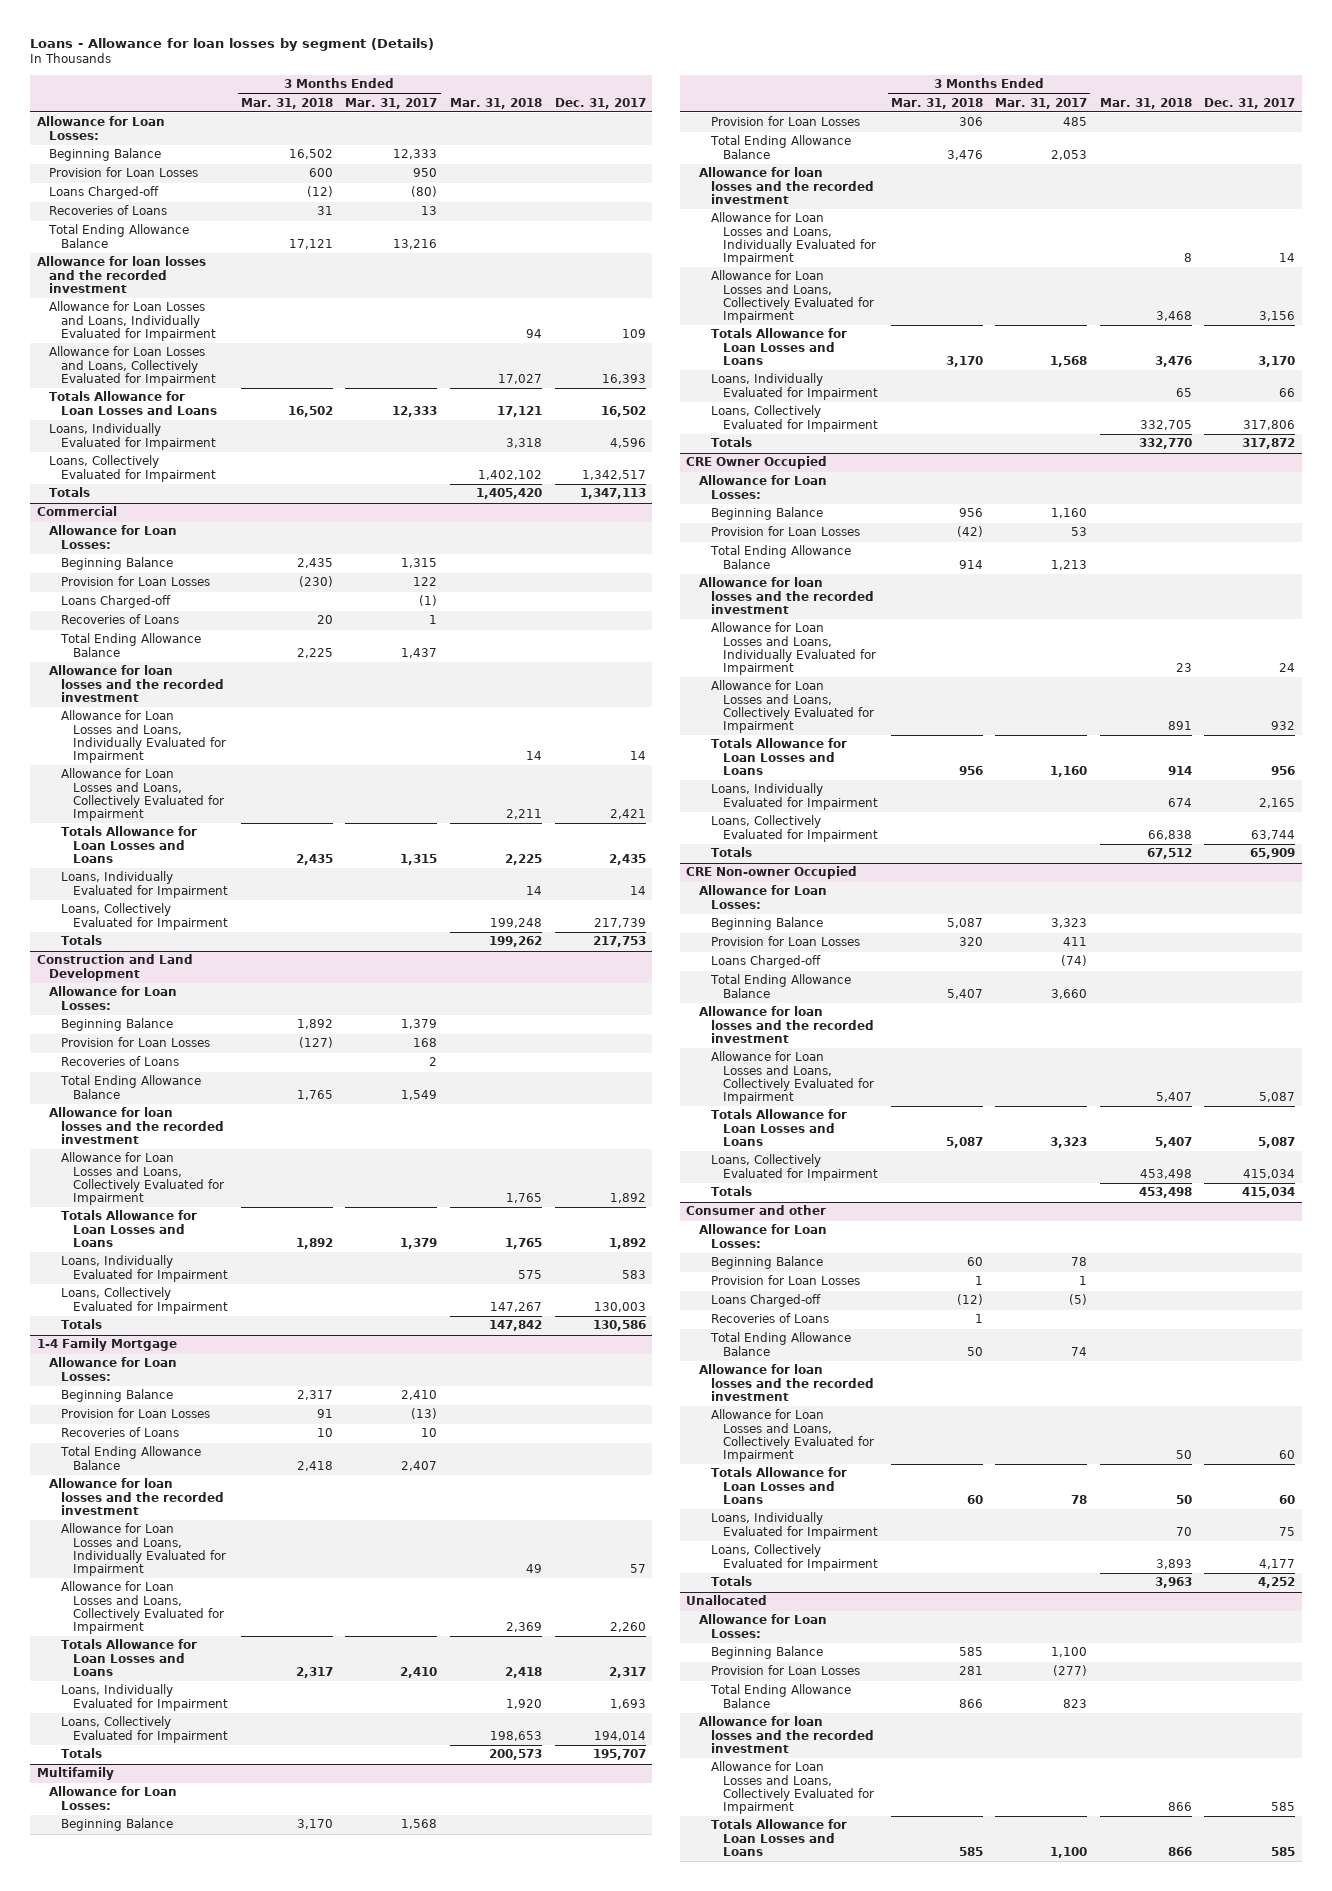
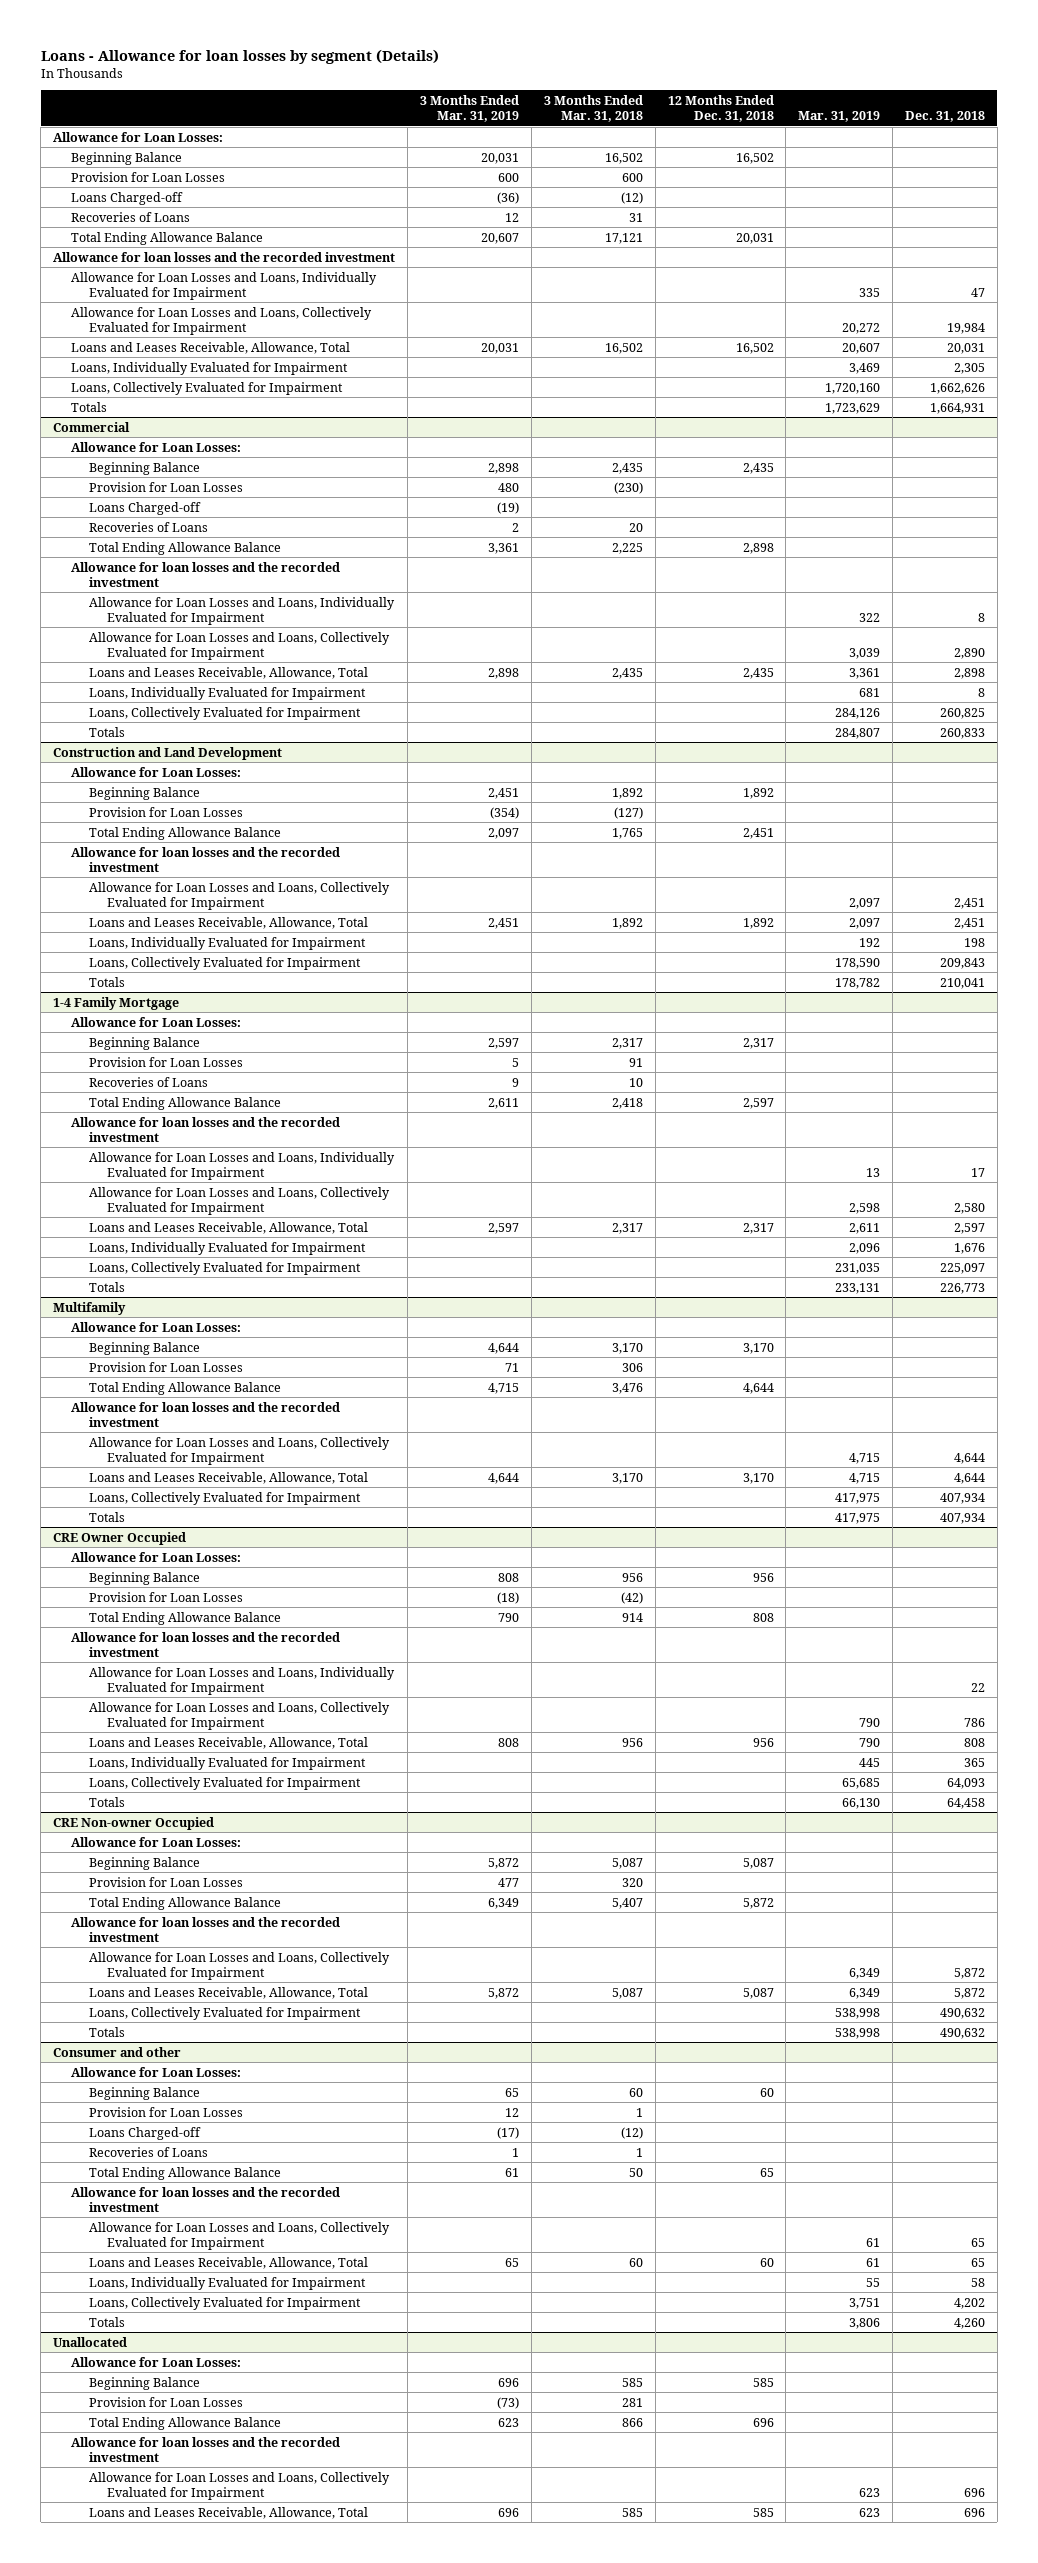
[345,97,438,109] Mar. 31, 2017 -> none
[449,97,542,109] Mar. 31, 2018 -> none
[554,97,646,109] Dec. 31, 2017 -> none
none -> [420,95,520,122] 3 Months Ended Mar. 31, 2019
none -> [667,95,774,122] 12 Months Ended Dec. 31, 2018
none -> [798,110,881,122] Mar. 31, 2019
none -> [905,110,986,122] Dec. 31, 2018
[48,391,218,415] Totals Allowance for Loan Losses and Loans -> [71,341,351,354] Loans and Leases Receivable, Allowance, Total
[61,826,198,863] Totals Allowance for Loan Losses and Loans -> [88,666,368,679] Loans and Leases Receivable, Allowance, Total
[61,1056,180,1067] Recoveries of Loans -> none
[61,1210,198,1247] Totals Allowance for Loan Losses and Loans -> [88,916,368,929] Loans and Leases Receivable, Allowance, Total
[61,1639,198,1676] Totals Allowance for Loan Losses and Loans -> [88,1221,368,1234] Loans and Leases Receivable, Allowance, Total
[710,212,877,266] Allowance for Loan Losses and Loans, Individually Evaluated for Impairment -> none
[710,373,879,400] Loans, Individually Evaluated for Impairment -> none
[710,328,847,365] Totals Allowance for Loan Losses and Loans -> [88,1471,368,1484] Loans and Leases Receivable, Allowance, Total
[710,738,847,775] Totals Allowance for Loan Losses and Loans -> [88,1736,368,1749] Loans and Leases Receivable, Allowance, Total
[710,955,821,969] Loans Charged-off -> none
[710,1109,847,1146] Totals Allowance for Loan Losses and Loans -> [88,1986,368,1999] Loans and Leases Receivable, Allowance, Total
[710,1467,847,1504] Totals Allowance for Loan Losses and Loans -> [88,2256,368,2269] Loans and Leases Receivable, Allowance, Total
[710,1819,847,1856] Totals Allowance for Loan Losses and Loans -> [88,2506,368,2519] Loans and Leases Receivable, Allowance, Total

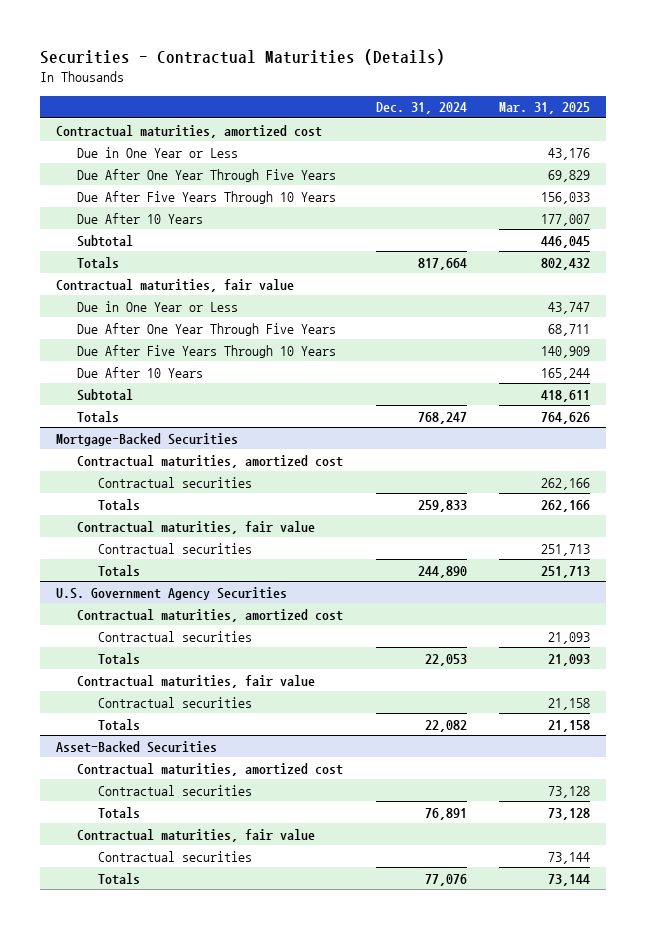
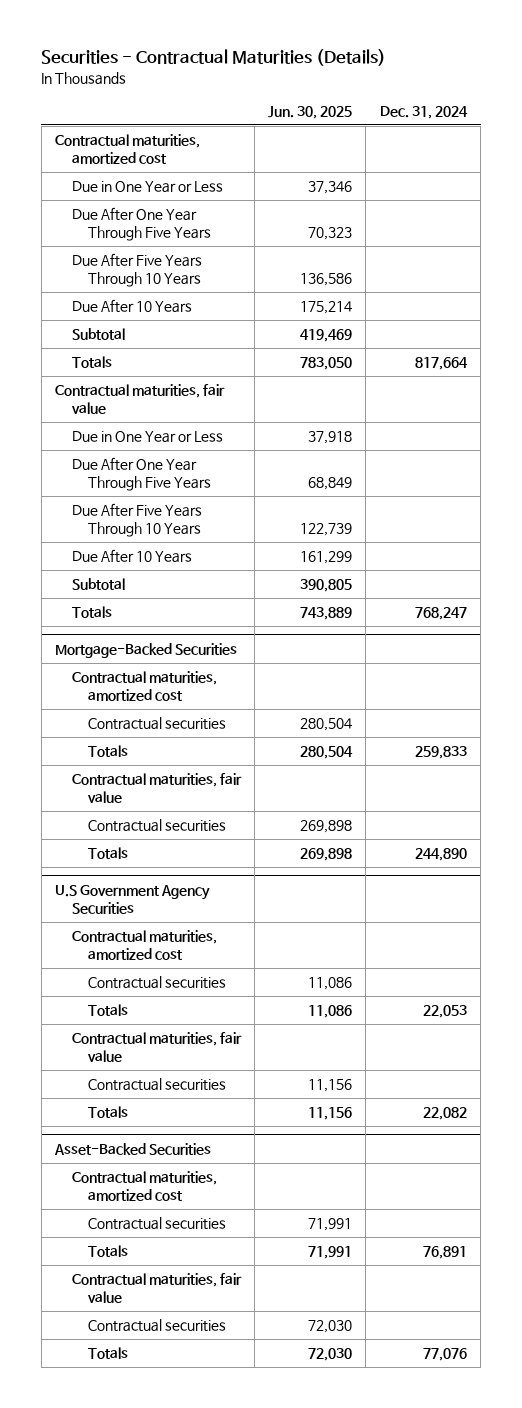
[498,102,590,115] Mar. 31, 2025 -> none
none -> [268,105,353,119] Jun. 30, 2025
[56,586,288,600] U.S. Government Agency Securities -> [55,885,211,915] U.S Government Agency Securities

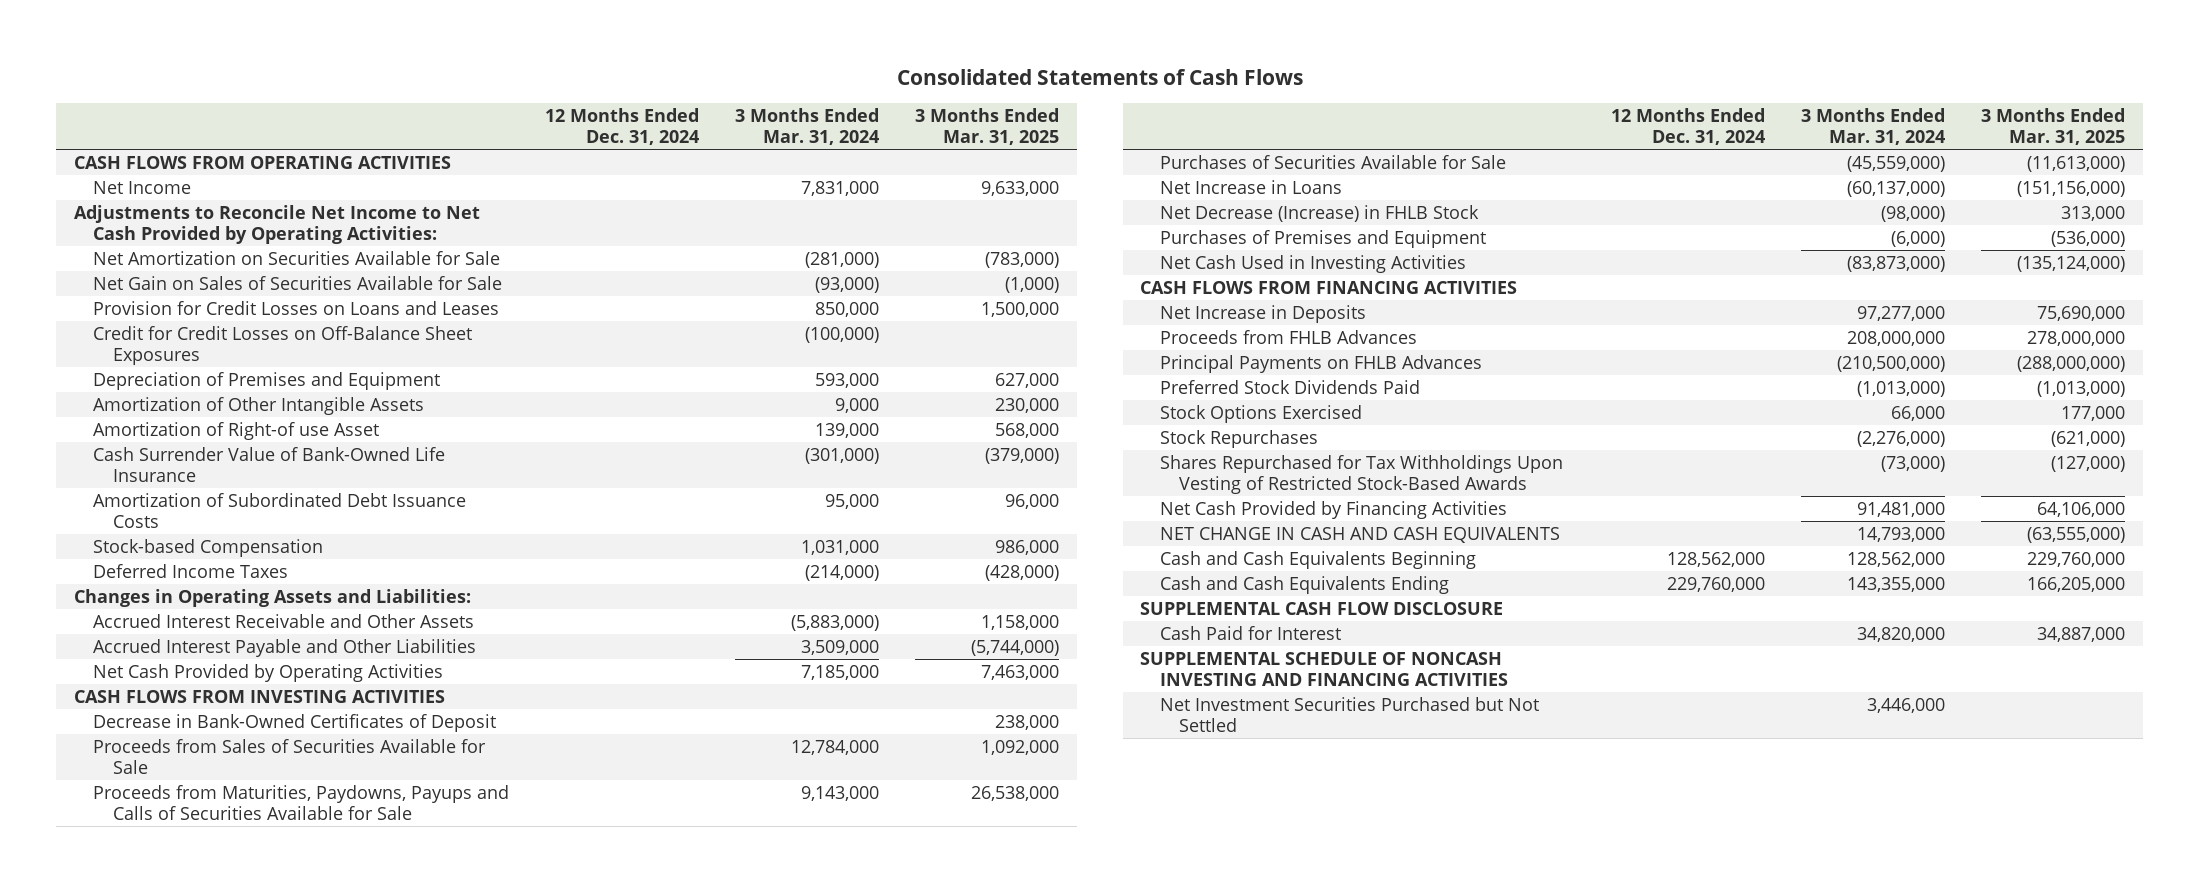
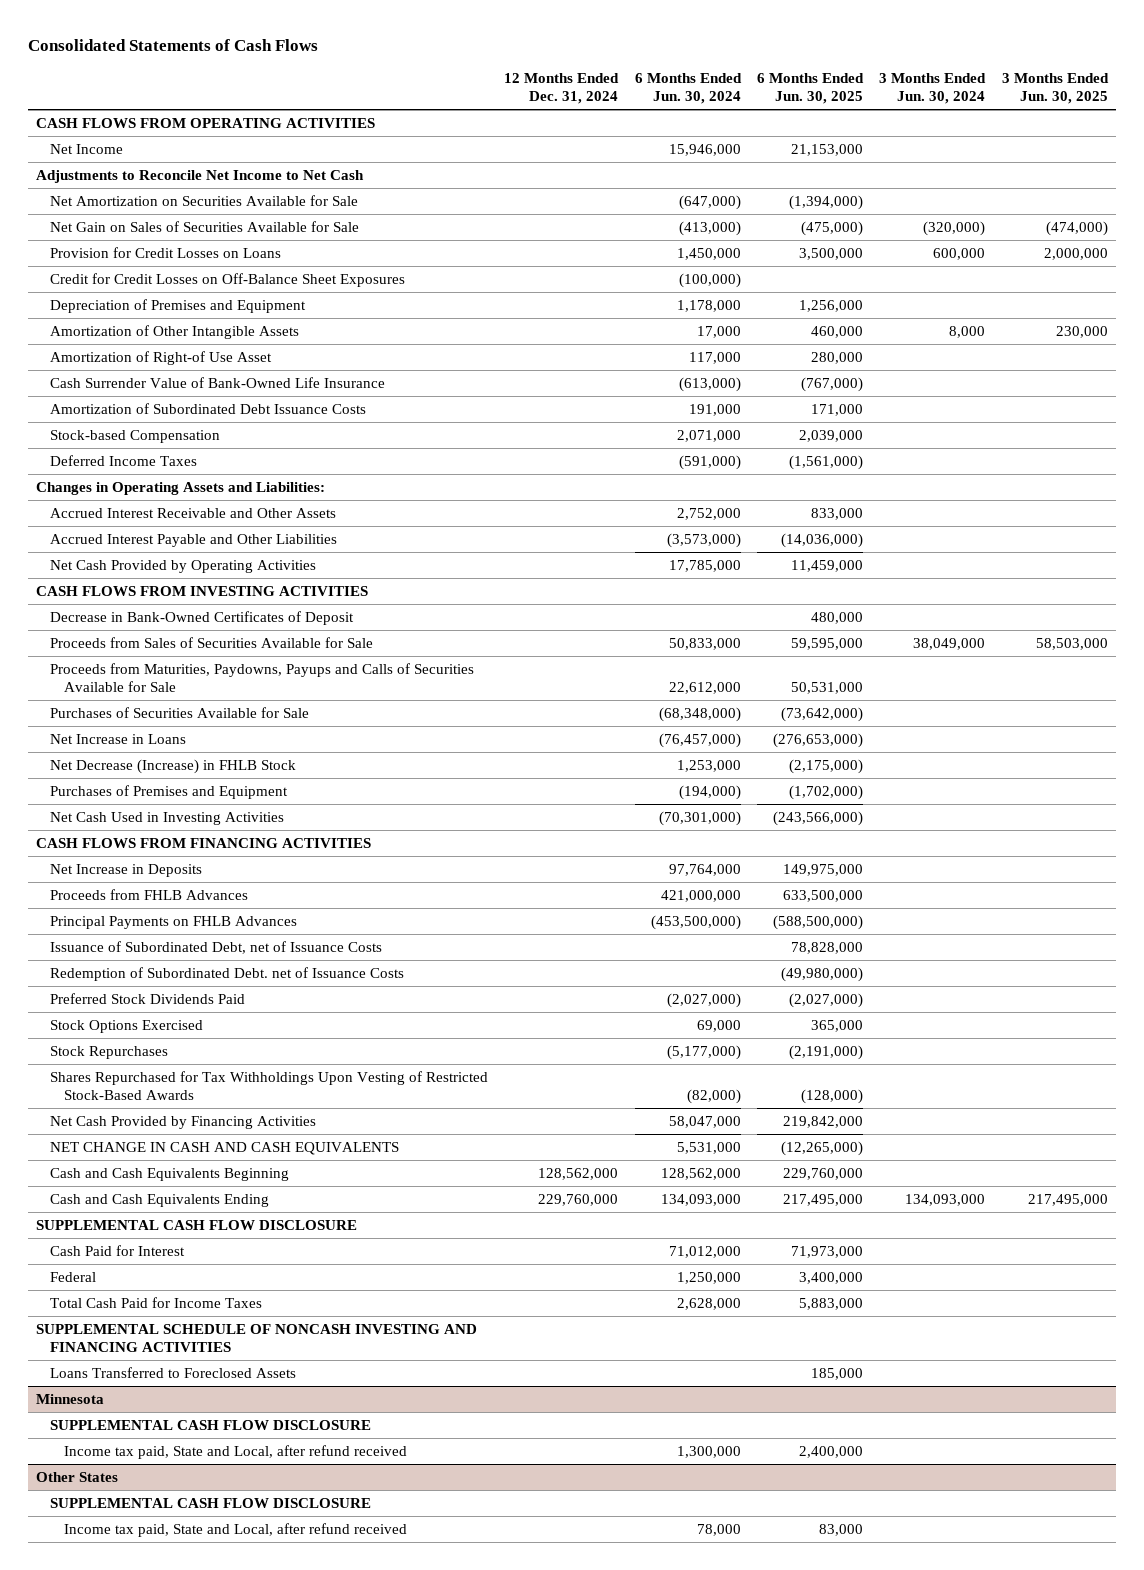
[735,108,880,146] 3 Months Ended Mar. 31, 2024 -> none
[915,108,1060,146] 3 Months Ended Mar. 31, 2025 -> none
none -> [634,73,742,105] 6 Months Ended Jun. 30, 2024
none -> [757,73,865,105] 6 Months Ended Jun. 30, 2025
none -> [879,73,987,105] 3 Months Ended Jun. 30, 2024
none -> [1001,73,1109,105] 3 Months Ended Jun. 30, 2025
[74,205,481,245] Adjustments to Reconcile Net Income to Net Cash Provided by Operating Activities: -> [35,169,364,183] Adjustments to Reconcile Net Income to Net Cash
[93,301,500,316] Provision for Credit Losses on Loans and Leases -> [49,246,281,258] Provision for Credit Losses on Loans
[93,422,380,441] Amortization of Right-of use Asset -> [49,350,272,365] Amortization of Right-of Use Asset
none -> [49,940,382,954] Issuance of Subordinated Debt, net of Issuance Costs
none -> [49,966,404,981] Redemption of Subordinated Debt. net of Issuance Costs
none -> [49,1271,96,1282] Federal
none -> [49,1296,262,1308] Total Cash Paid for Income Taxes
[1159,697,1539,733] Net Investment Securities Purchased but Not Settled -> none
none -> [49,1366,296,1378] Loans Transferred to Foreclosed Assets
none -> [35,1393,104,1404] Minnesota
none -> [49,1419,371,1430] SUPPLEMENTAL CASH FLOW DISCLOSURE
none -> [64,1444,408,1459] Income tax paid, State and Local, after refund received
none -> [35,1471,118,1482] Other States
none -> [49,1497,371,1508] SUPPLEMENTAL CASH FLOW DISCLOSURE
none -> [64,1522,408,1537] Income tax paid, State and Local, after refund received

